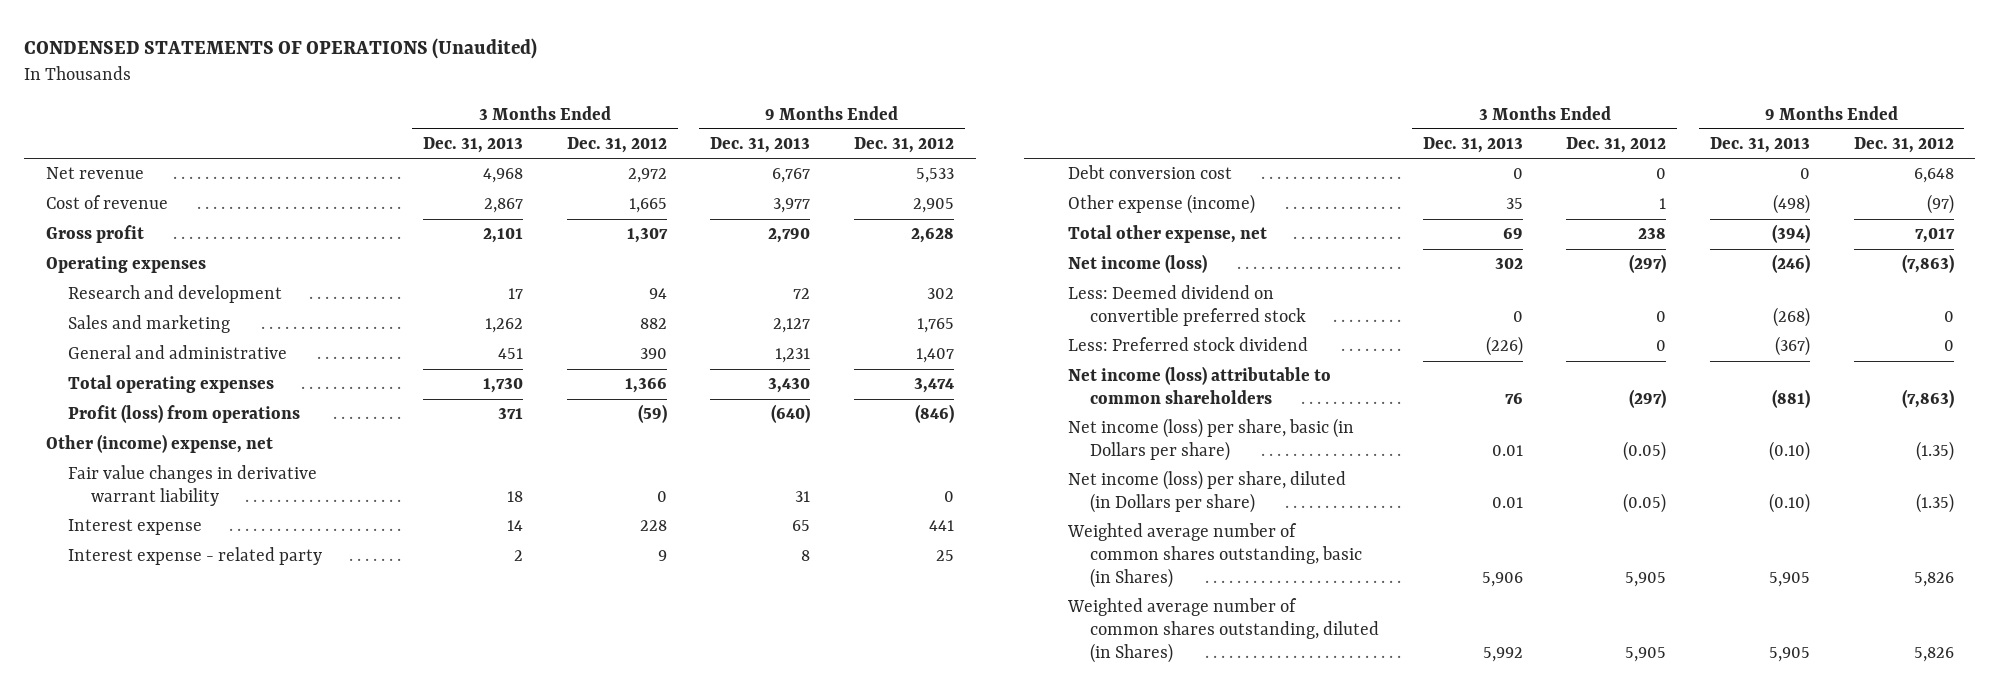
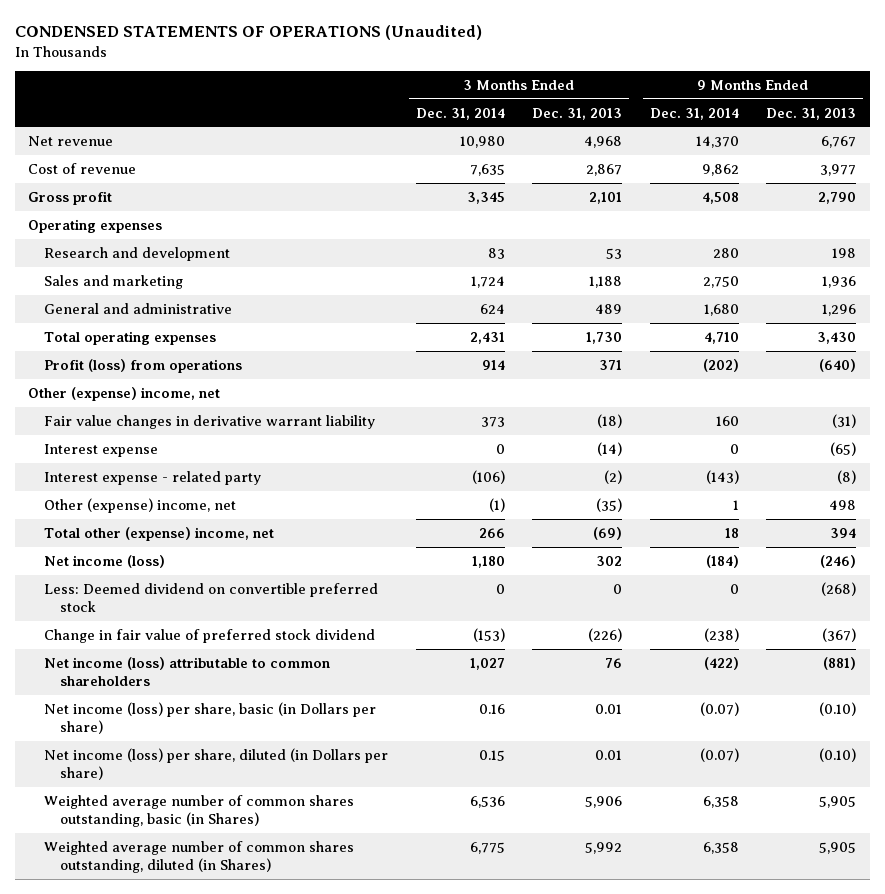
[566,137,667,154] Dec. 31, 2012 -> none
[853,137,954,154] Dec. 31, 2012 -> none
none -> [415,107,505,120] Dec. 31, 2014
none -> [649,107,739,120] Dec. 31, 2014
[508,288,524,300] 17 -> [606,247,623,259] 53
[793,288,811,300] 72 -> [832,247,857,258] 198
[485,318,524,334] 1,262 -> [589,275,623,288] 1,188
[773,318,811,334] 2,127 -> [822,275,857,288] 1,936
[498,348,524,360] 451 -> [595,303,623,314] 489
[775,348,811,364] 1,231 -> [822,303,857,316] 1,296
[1067,165,1232,180] Debt conversion cost -> none
[45,434,273,454] Other (income) expense, net -> [28,386,221,401] Other (expense) income, net
[507,491,524,503] 18 -> [597,413,623,428] (18)
[795,491,811,503] 31 -> [832,413,857,428] (31)
[507,520,524,532] 14 -> [597,441,623,456] (14)
[792,520,811,532] 65 -> [830,441,857,456] (65)
[514,550,524,562] 2 -> [604,469,623,484] (2)
[801,550,811,562] 8 -> [837,469,857,484] (8)
[1067,194,1255,215] Other expense (income) -> [44,497,237,513] Other (expense) income, net
[1505,198,1523,210] 35 -> [596,497,623,512] (35)
[1773,194,1811,215] (498) -> [829,499,857,510] 498
[1067,225,1267,244] Total other expense, net -> [44,526,275,541] Total other (expense) income, net
[1502,228,1523,240] 69 -> [593,526,623,540] (69)
[1772,224,1811,244] (394) -> [830,527,857,538] 394
[1067,337,1308,352] Less: Preferred stock dividend -> [44,628,376,643] Change in fair value of preferred stock dividend

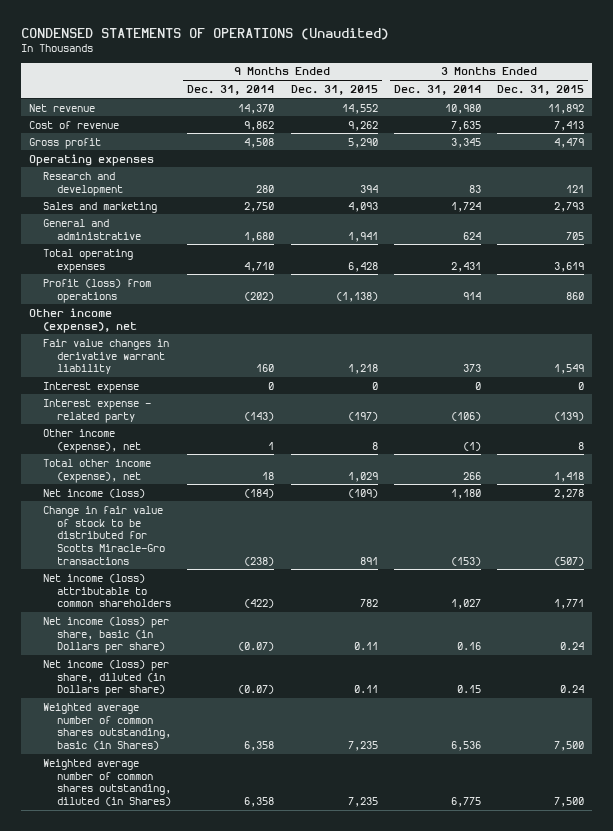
[532,107,623,120] Dec. 31, 2013 -> none
[766,107,857,120] Dec. 31, 2013 -> none
none -> [290,84,378,95] Dec. 31, 2015
none -> [496,84,584,95] Dec. 31, 2015
[28,386,221,401] Other (expense) income, net -> [29,307,138,333] Other income (expense), net
[44,497,237,513] Other (expense) income, net -> [43,428,142,453] Other income (expense), net
[44,526,275,541] Total other (expense) income, net -> [43,458,152,483] Total other income (expense), net
[44,582,379,612] Less: Deemed dividend on convertible preferred stock -> none
[44,628,376,643] Change in fair value of preferred stock dividend -> [43,505,166,565] Change in fair value of stock to be distributed for Scotts Miracle-Gro transactions

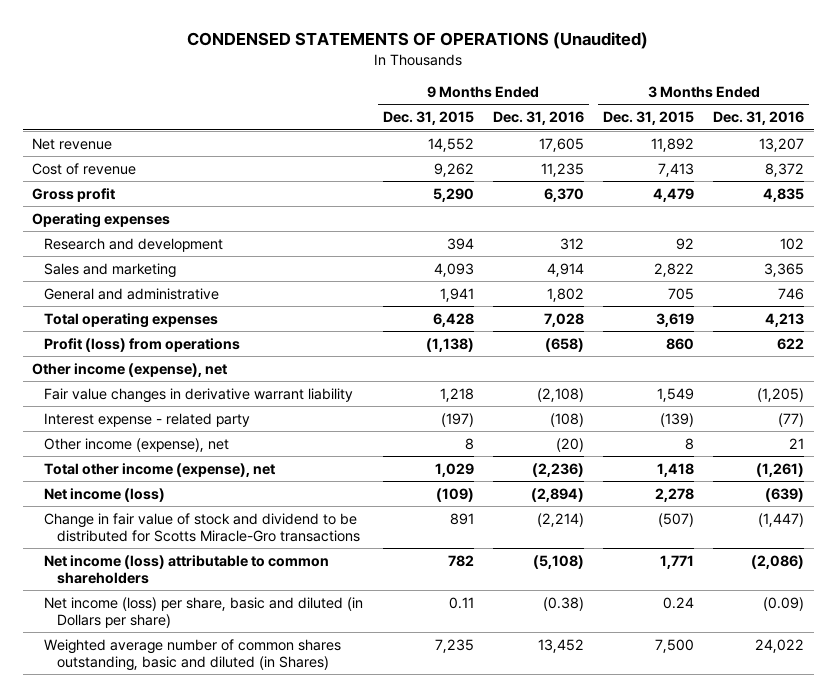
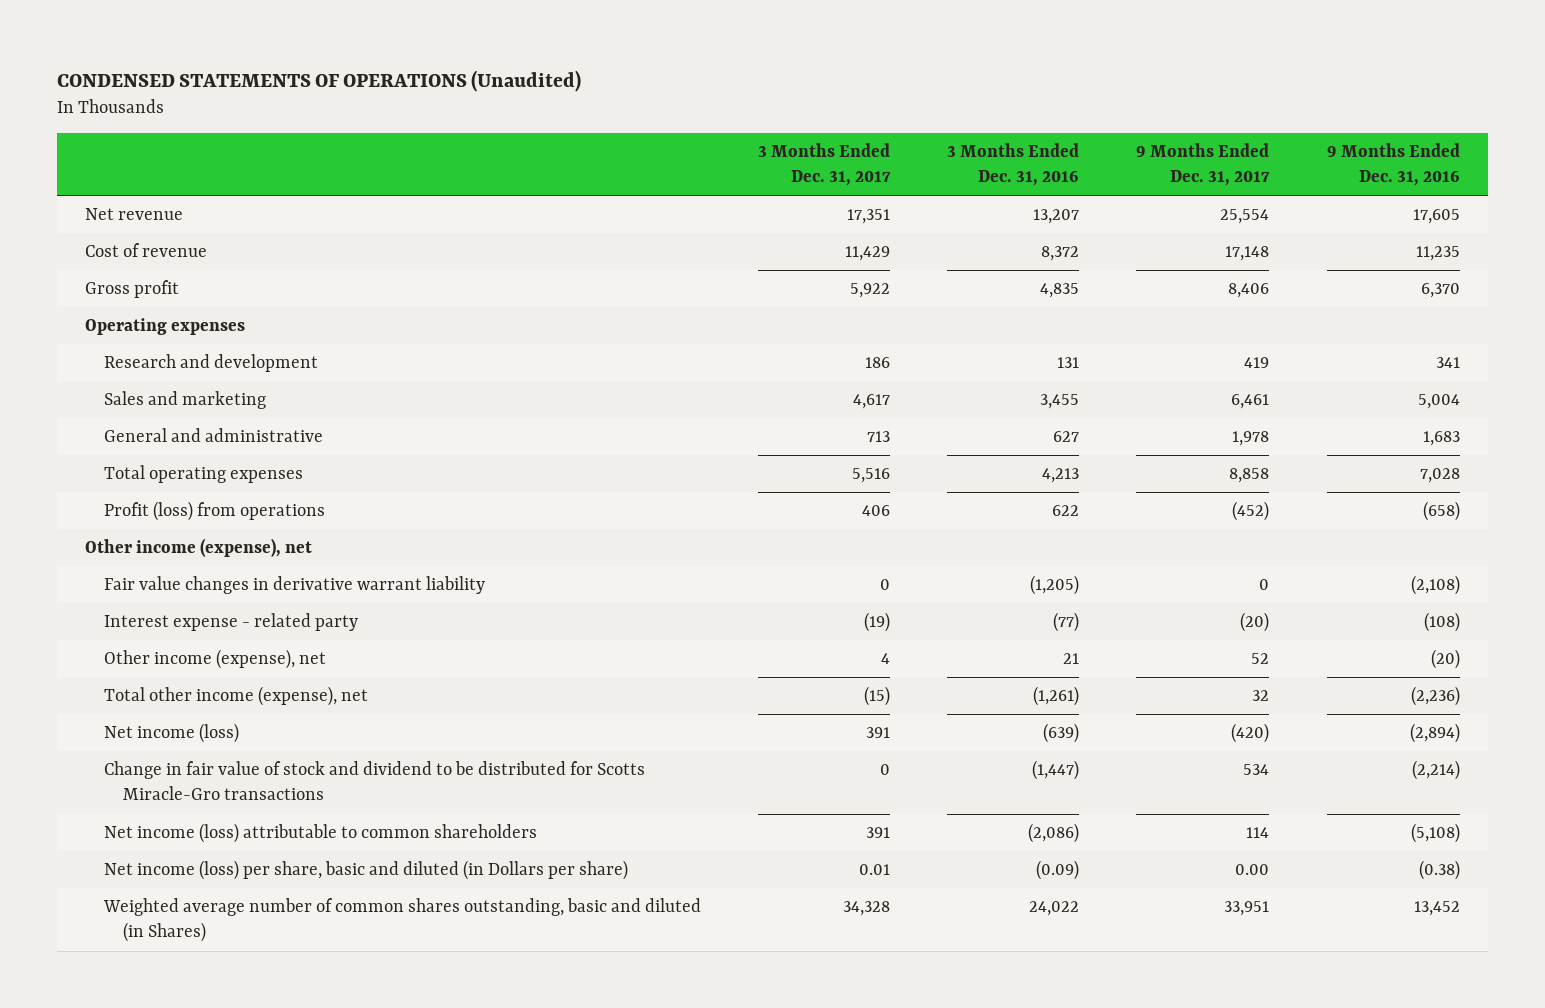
[382,111,474,126] Dec. 31, 2015 -> none
[603,111,695,126] Dec. 31, 2015 -> none
none -> [758,143,892,187] 3 Months Ended Dec. 31, 2017
none -> [1136,143,1271,187] 9 Months Ended Dec. 31, 2017
[559,237,584,250] 312 -> [1435,357,1460,369] 341
[780,237,805,250] 102 -> [1057,357,1080,369] 131
[546,262,584,277] 4,914 -> [1417,394,1460,410] 5,004
[764,262,805,277] 3,365 -> [1040,394,1080,410] 3,455
[546,287,584,302] 1,802 -> [1422,431,1460,447] 1,683
[778,287,805,300] 746 -> [1053,431,1080,443] 627

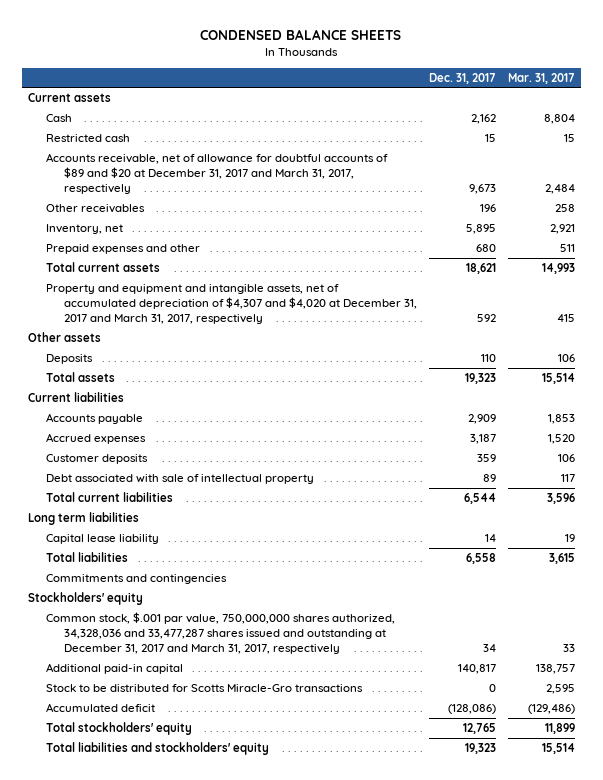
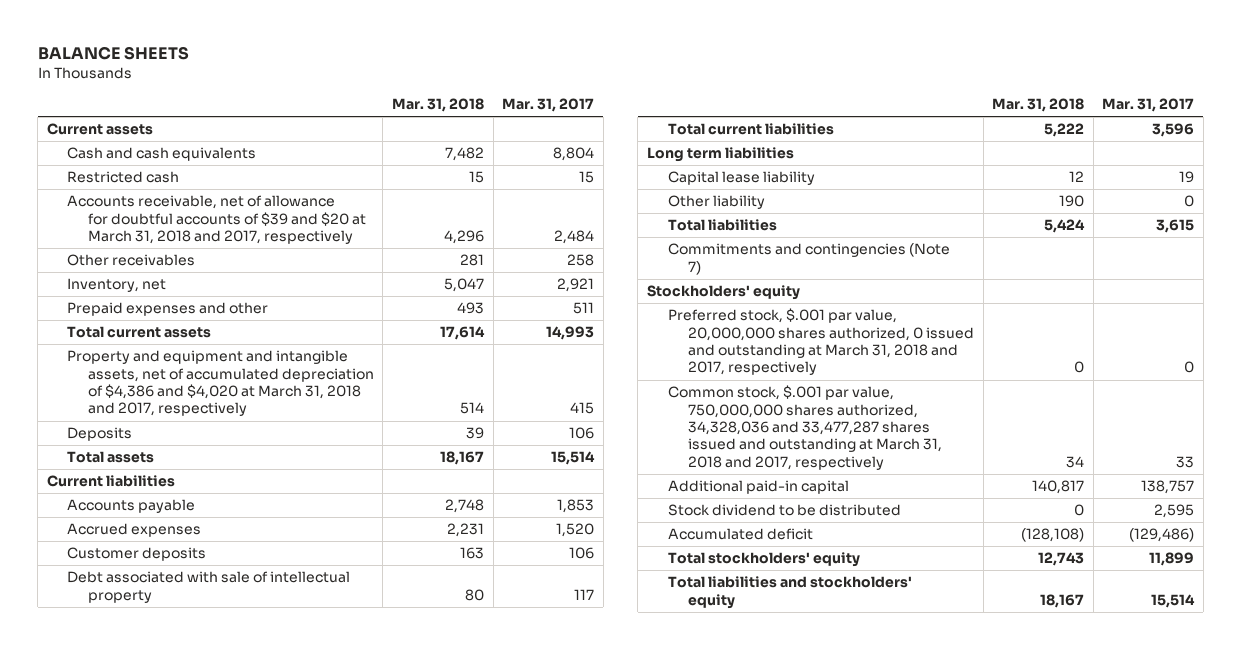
[200,28,402,40] CONDENSED BALANCE SHEETS -> [37,46,189,61] BALANCE SHEETS
[429,72,497,84] Dec. 31, 2017 -> none
none -> [392,98,485,113] Mar. 31, 2018
[46,114,73,123] Cash -> [67,147,257,162] Cash and cash equivalents
[46,153,389,195] Accounts receivable, net of allowance for doubtful accounts of $89 and $20 at December 31, 2017 and March 31, 2017, respectively -> [67,195,366,245] Accounts receivable, net of allowance for doubtful accounts of $39 and $20 at March 31, 2018 and 2017, respectively
[27,332,101,343] Other assets -> none
[46,284,418,325] Property and equipment and intangible assets, net of accumulated depreciation of $4,307 and $4,020 at December 31, 2017 and March 31, 2017, respectively -> [67,350,374,417] Property and equipment and intangible assets, net of accumulated depreciation of $4,386 and $4,020 at March 31, 2018 and 2017, respectively
none -> [667,195,765,210] Other liability
[46,574,228,585] Commitments and contingencies -> [667,243,950,275] Commitments and contingencies (Note 7)
none -> [667,308,974,376] Preferred stock, $.001 par value, 20,000,000 shares authorized, 0 issued and outstanding at March 31, 2018 and 2017, respectively
[46,612,396,655] Common stock, $.001 par value, 750,000,000 shares authorized, 34,328,036 and 33,477,287 shares issued and outstanding at December 31, 2017 and March 31, 2017, respectively -> [667,385,942,470] Common stock, $.001 par value, 750,000,000 shares authorized, 34,328,036 and 33,477,287 shares issued and outstanding at March 31, 2018 and 2017, respectively
[46,684,364,693] Stock to be distributed for Scotts Miracle-Gro transactions -> [667,504,901,517] Stock dividend to be distributed

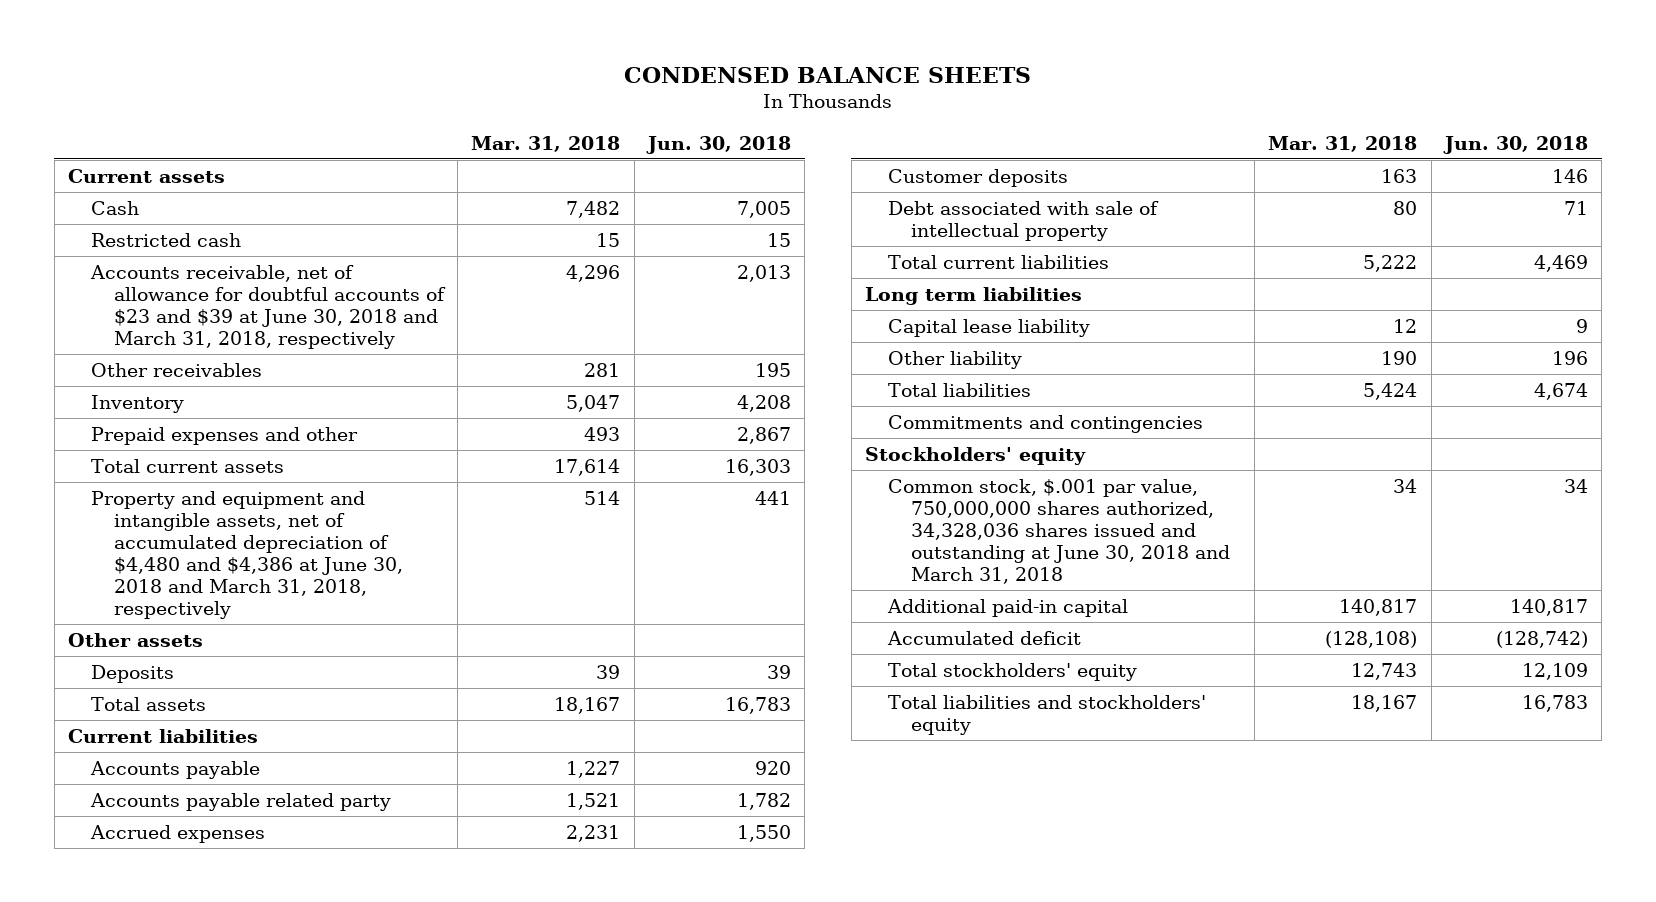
[37,46,189,61] BALANCE SHEETS -> [623,67,1031,84] CONDENSED BALANCE SHEETS
[502,98,595,113] Mar. 31, 2017 -> none
none -> [645,135,791,154] Jun. 30, 2018
[67,147,257,162] Cash and cash equivalents -> [90,200,139,215] Cash
[67,195,366,245] Accounts receivable, net of allowance for doubtful accounts of $39 and $20 at March 31, 2018 and 2017, respectively -> [89,264,446,349] Accounts receivable, net of allowance for doubtful accounts of $23 and $39 at June 30, 2018 and March 31, 2018, respectively
[67,278,167,293] Inventory, net -> [90,394,184,413] Inventory
[67,350,374,417] Property and equipment and intangible assets, net of accumulated depreciation of $4,386 and $4,020 at March 31, 2018 and 2017, respectively -> [90,490,403,619] Property and equipment and intangible assets, net of accumulated depreciation of $4,480 and $4,386 at June 30, 2018 and March 31, 2018, respectively
none -> [68,632,204,647] Other assets
[445,499,485,514] 2,748 -> [566,760,621,778] 1,227
none -> [89,792,391,811] Accounts payable related party
[667,243,950,275] Commitments and contingencies (Note 7) -> [887,414,1203,433] Commitments and contingencies
[667,308,974,376] Preferred stock, $.001 par value, 20,000,000 shares authorized, 0 issued and outstanding at March 31, 2018 and 2017, respectively -> none
[667,385,942,470] Common stock, $.001 par value, 750,000,000 shares authorized, 34,328,036 and 33,477,287 shares issued and outstanding at March 31, 2018 and 2017, respectively -> [887,478,1230,584] Common stock, $.001 par value, 750,000,000 shares authorized, 34,328,036 shares issued and outstanding at June 30, 2018 and March 31, 2018
[667,504,901,517] Stock dividend to be distributed -> none

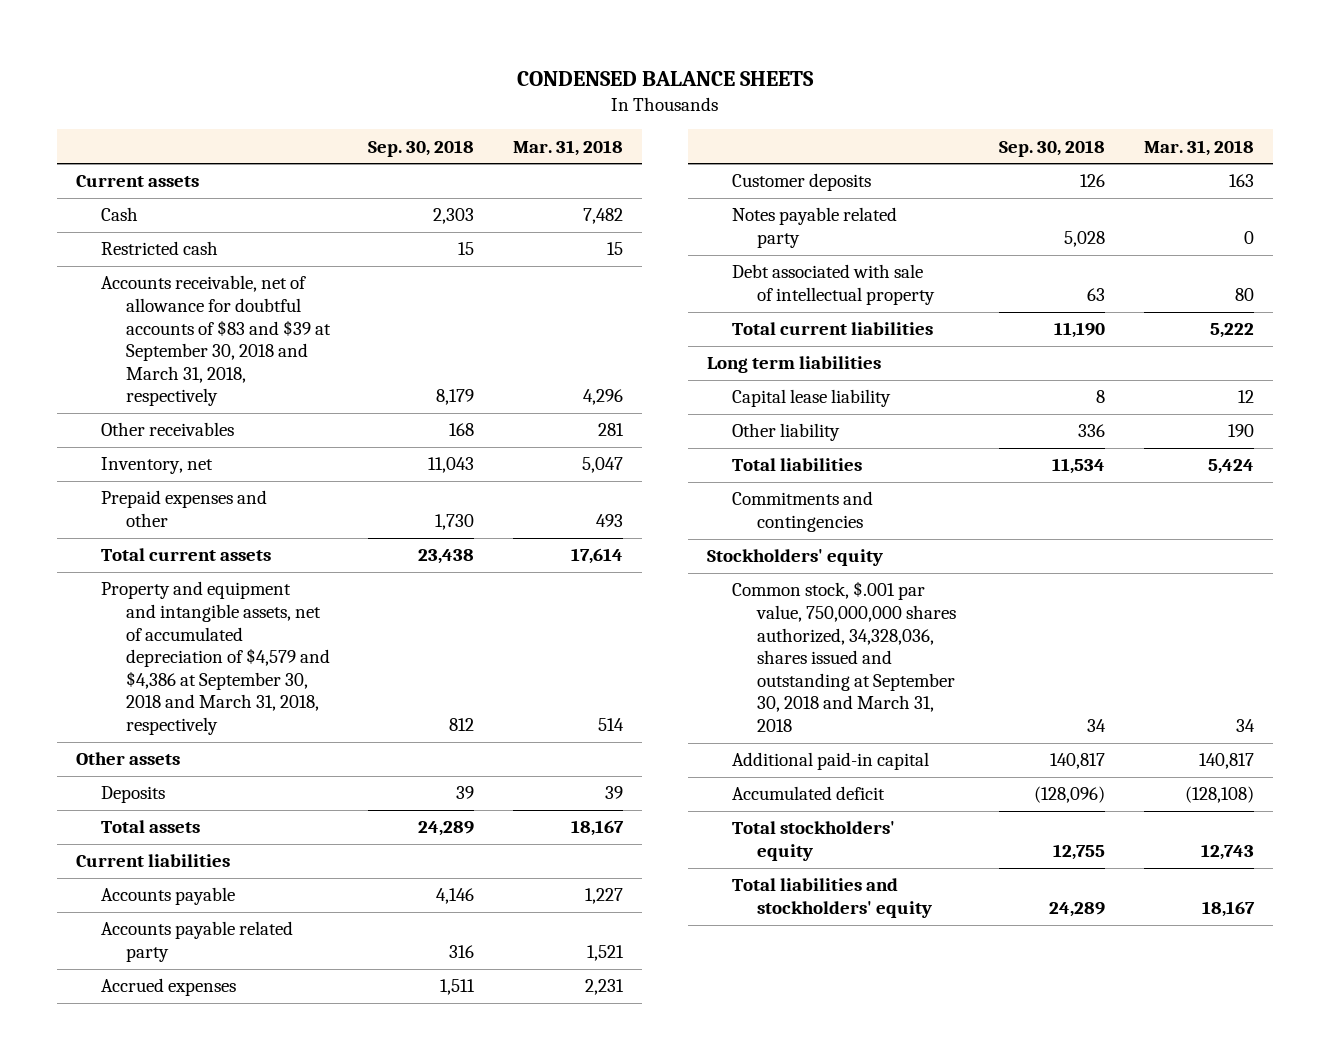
[645,135,791,154] Jun. 30, 2018 -> none
none -> [368,139,475,157] Sep. 30, 2018
[89,264,446,349] Accounts receivable, net of allowance for doubtful accounts of $23 and $39 at June 30, 2018 and March 31, 2018, respectively -> [101,275,332,407] Accounts receivable, net of allowance for doubtful accounts of $83 and $39 at September 30, 2018 and March 31, 2018, respectively
[90,394,184,413] Inventory -> [101,457,214,475] Inventory, net
[90,490,403,619] Property and equipment and intangible assets, net of accumulated depreciation of $4,480 and $4,386 at June 30, 2018 and March 31, 2018, respectively -> [101,581,331,736] Property and equipment and intangible assets, net of accumulated depreciation of $4,579 and $4,386 at September 30, 2018 and March 31, 2018, respectively
none -> [732,207,898,248] Notes payable related party
[887,478,1230,584] Common stock, $.001 par value, 750,000,000 shares authorized, 34,328,036 shares issued and outstanding at June 30, 2018 and March 31, 2018 -> [732,581,957,733] Common stock, $.001 par value, 750,000,000 shares authorized, 34,328,036, shares issued and outstanding at September 30, 2018 and March 31, 2018

